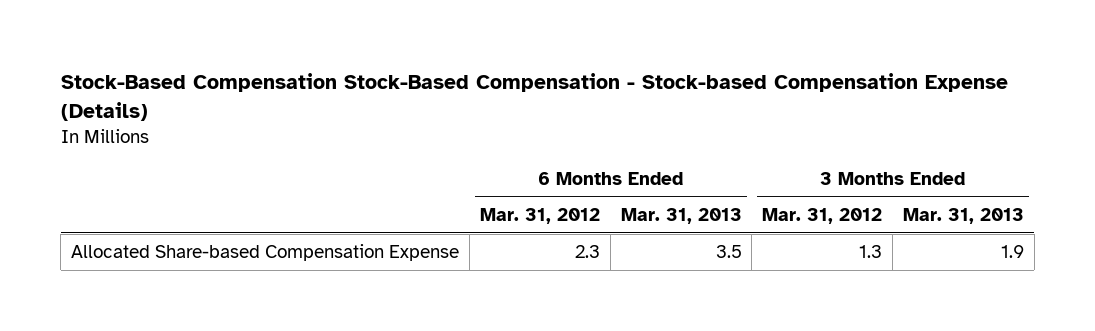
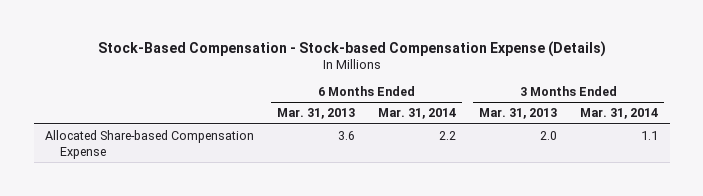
[60,73,1008,122] Stock-Based Compensation Stock-Based Compensation - Stock-based Compensation Expense (Details) -> [97,40,606,57] Stock-Based Compensation - Stock-based Compensation Expense (Details)
[479,208,600,225] Mar. 31, 2012 -> none
[762,208,883,225] Mar. 31, 2012 -> none
none -> [378,108,457,120] Mar. 31, 2014
none -> [580,108,659,120] Mar. 31, 2014
[715,245,742,259] 3.5 -> [338,130,356,140] 3.6
[1000,245,1024,259] 1.9 -> [540,130,558,140] 2.0

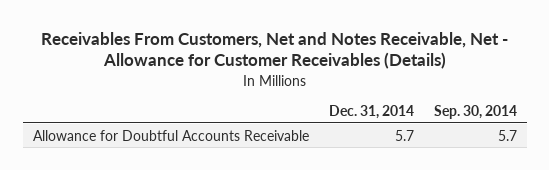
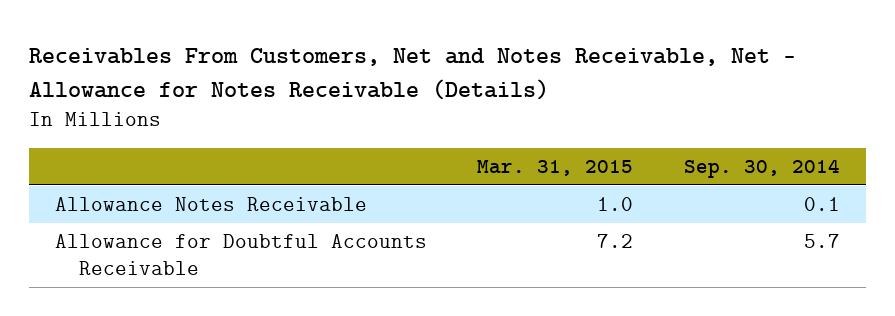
[40,31,508,70] Receivables From Customers, Net and Notes Receivable, Net - Allowance for Customer Receivables (Details) -> [29,48,797,100] Receivables From Customers, Net and Notes Receivable, Net - Allowance for Notes Receivable (Details)
[328,105,414,120] Dec. 31, 2014 -> none
none -> [477,160,634,177] Mar. 31, 2015
none -> [54,197,367,212] Allowance Notes Receivable

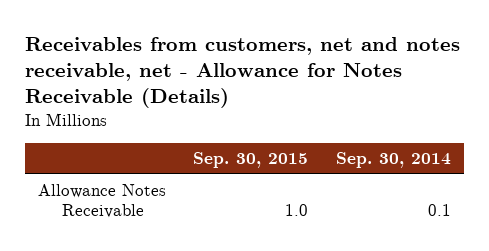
[29,48,797,100] Receivables From Customers, Net and Notes Receivable, Net - Allowance for Notes Receivable (Details) -> [24,36,460,109] Receivables from customers, net and notes receivable, net - Allowance for Notes Receivable (Details)
[477,160,634,177] Mar. 31, 2015 -> none
none -> [193,152,309,169] Sep. 30, 2015
[54,234,427,276] Allowance for Doubtful Accounts Receivable -> none

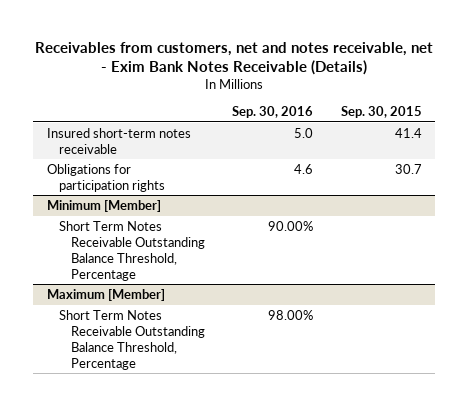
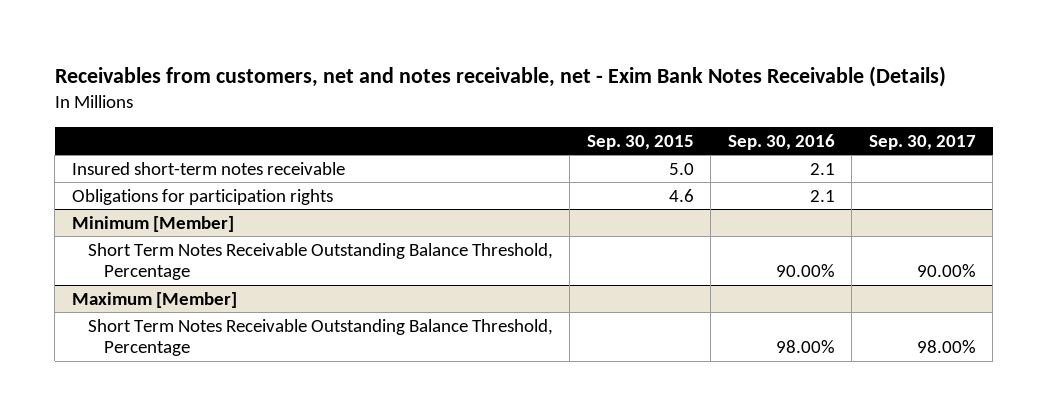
none -> [868,134,976,150] Sep. 30, 2017
[294,127,314,138] 5.0 -> [809,162,835,175] 2.1
[394,127,422,138] 41.4 -> [668,162,694,175] 5.0
[294,163,314,174] 4.6 -> [809,189,835,202] 2.1
[394,163,422,174] 30.7 -> [668,188,694,202] 4.6

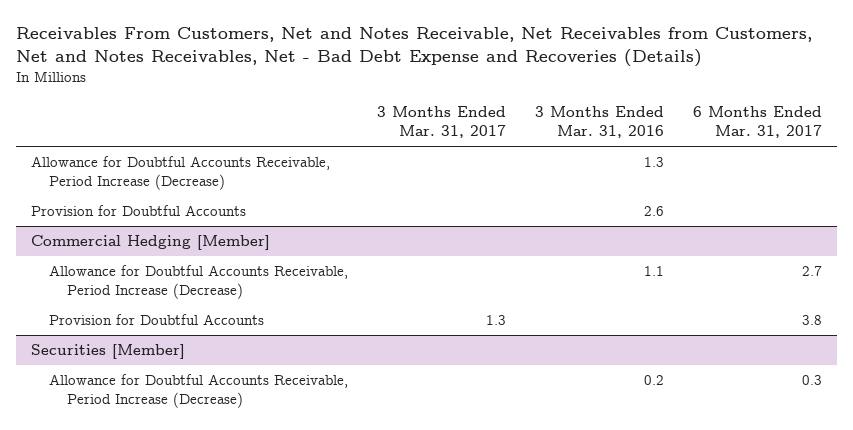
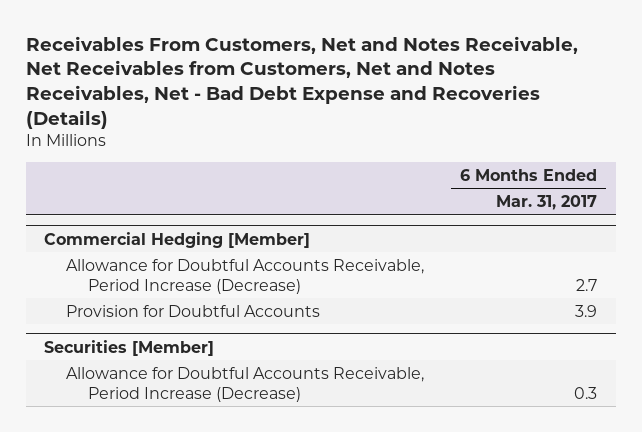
[377,106,507,139] 3 Months Ended Mar. 31, 2017 -> none
[535,106,665,139] 3 Months Ended Mar. 31, 2016 -> none
[30,156,330,191] Allowance for Doubtful Accounts Receivable, Period Increase (Decrease) -> none
[30,205,246,217] Provision for Doubtful Accounts -> none
[802,315,823,326] 3.8 -> [575,304,598,317] 3.9

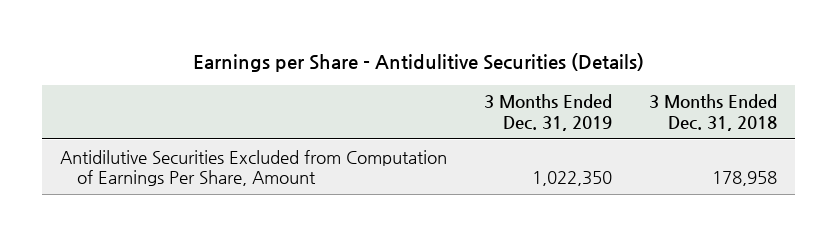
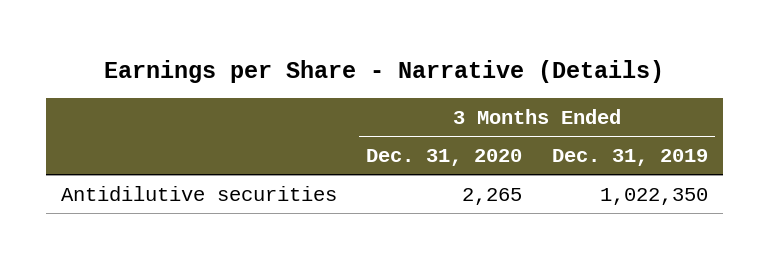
[192,53,644,73] Earnings per Share - Antidulitive Securities (Details) -> [104,59,665,83] Earnings per Share - Narrative (Details)
[648,94,777,131] 3 Months Ended Dec. 31, 2018 -> none
none -> [366,148,523,166] Dec. 31, 2020
[60,149,448,187] Antidilutive Securities Excluded from Computation of Earnings Per Share, Amount -> [60,185,337,201] Antidilutive securities

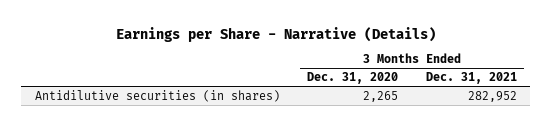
[551,148,708,166] Dec. 31, 2019 -> none
none -> [425,72,517,85] Dec. 31, 2021
[60,185,337,201] Antidilutive securities -> [34,89,280,102] Antidilutive securities (in shares)

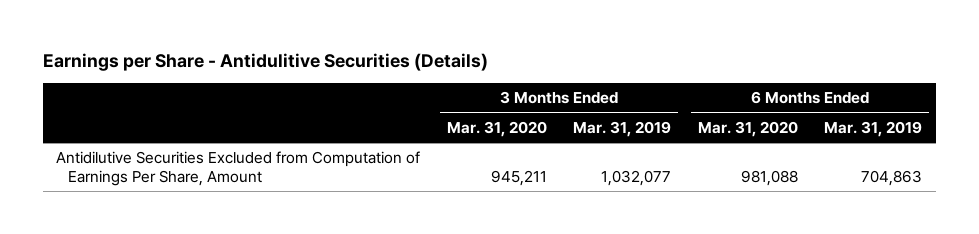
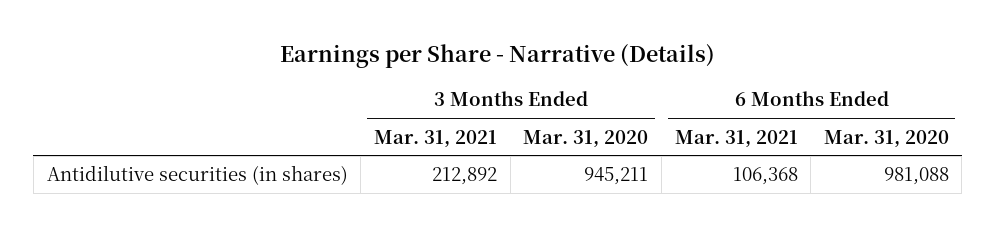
[43,53,489,72] Earnings per Share - Antidulitive Securities (Details) -> [279,44,715,69] Earnings per Share - Narrative (Details)
[573,120,672,137] Mar. 31, 2019 -> none
[824,120,923,137] Mar. 31, 2019 -> none
none -> [373,129,497,148] Mar. 31, 2021
none -> [674,129,798,148] Mar. 31, 2021
[56,151,421,186] Antidilutive Securities Excluded from Computation of Earnings Per Share, Amount -> [46,165,348,186] Antidilutive securities (in shares)

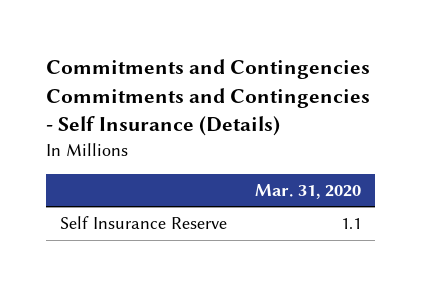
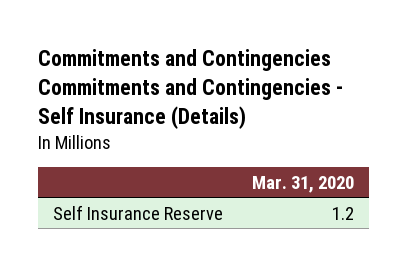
[341,218,362,230] 1.1 -> [332,206,355,220] 1.2

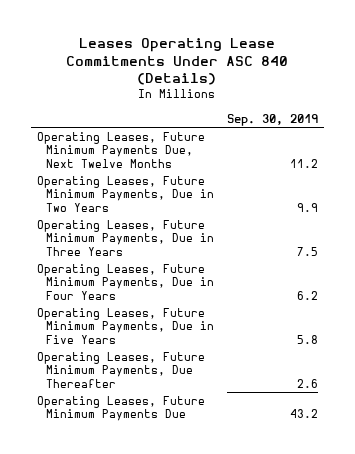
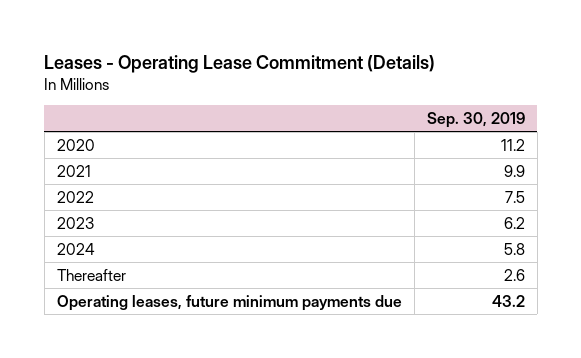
[66,38,289,85] Leases Operating Lease Commitments Under ASC 840 (Details) -> [44,54,436,73] Leases - Operating Lease Commitment (Details)
[37,132,206,168] Operating Leases, Future Minimum Payments Due, Next Twelve Months -> [56,138,95,151] 2020
[37,176,214,212] Operating Leases, Future Minimum Payments, Due in Two Years -> [56,164,91,177] 2021
[37,220,214,256] Operating Leases, Future Minimum Payments, Due in Three Years -> [56,190,94,203] 2022
[37,264,214,300] Operating Leases, Future Minimum Payments, Due in Four Years -> [56,216,94,229] 2023
[37,308,214,344] Operating Leases, Future Minimum Payments, Due in Five Years -> [56,242,95,255] 2024
[37,352,206,388] Operating Leases, Future Minimum Payments, Due Thereafter -> [56,268,126,281] Thereafter
[37,396,206,422] Operating Leases, Future Minimum Payments Due -> [56,294,402,311] Operating leases, future minimum payments due

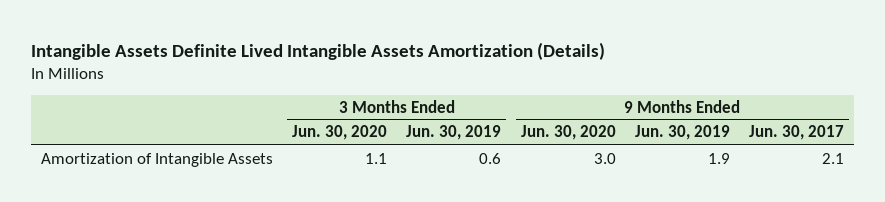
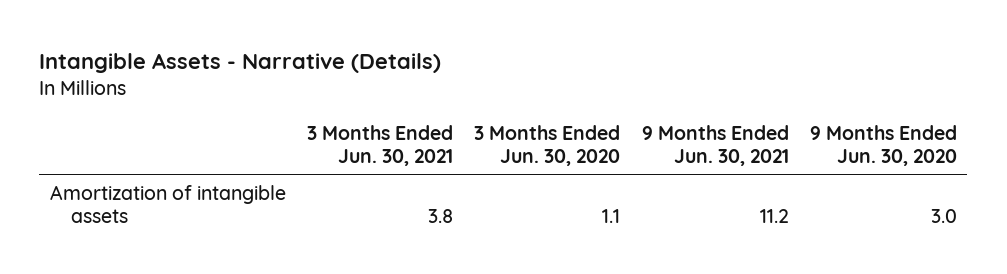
[31,41,606,60] Intangible Assets Definite Lived Intangible Assets Amortization (Details) -> [39,53,442,74] Intangible Assets - Narrative (Details)
[406,125,502,141] Jun. 30, 2019 -> none
[634,125,730,141] Jun. 30, 2019 -> none
[749,125,845,141] Jun. 30, 2017 -> none
none -> [307,124,454,166] 3 Months Ended Jun. 30, 2021
none -> [641,124,789,166] 9 Months Ended Jun. 30, 2021
[40,152,273,167] Amortization of Intangible Assets -> [49,185,286,224] Amortization of intangible assets

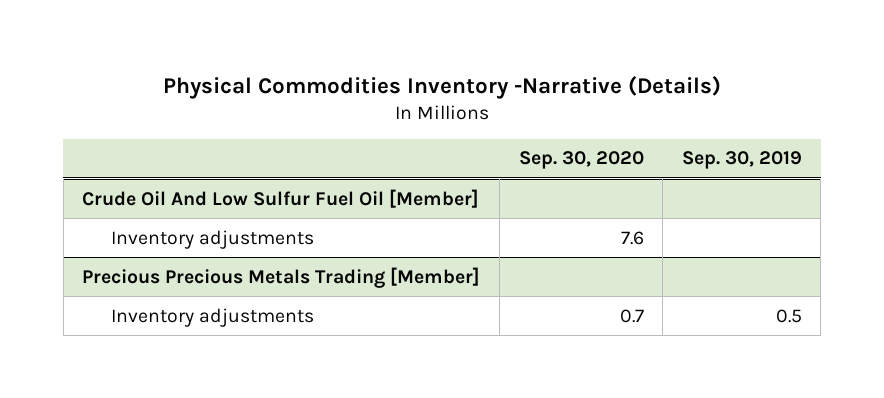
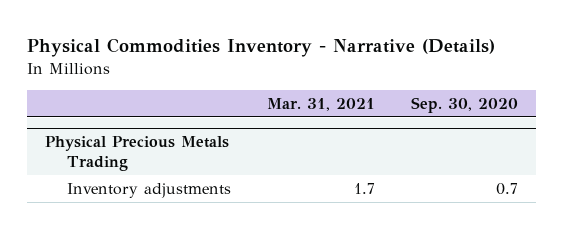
[163,76,722,100] Physical Commodities Inventory -Narrative (Details) -> [27,38,496,58] Physical Commodities Inventory - Narrative (Details)
[681,151,802,170] Sep. 30, 2019 -> none
none -> [267,98,376,112] Mar. 31, 2021
[82,188,480,208] Crude Oil And Low Sulfur Fuel Oil [Member] -> none
[110,229,314,249] Inventory adjustments -> none
[82,266,481,288] Precious Precious Metals Trading [Member] -> [45,136,230,172] Physical Precious Metals Trading

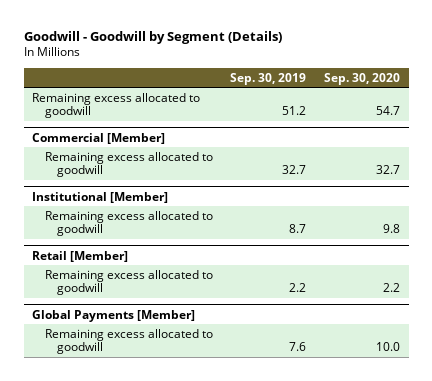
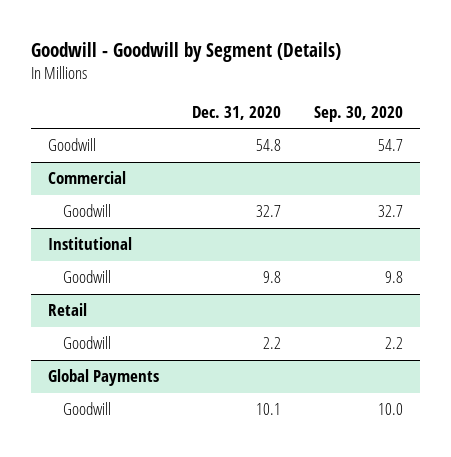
[230,72,307,85] Sep. 30, 2019 -> none
none -> [191,105,281,120] Dec. 31, 2020
[32,92,201,119] Remaining excess allocated to goodwill -> [47,138,96,152] Goodwill
[32,132,166,144] Commercial [Member] -> [47,171,126,185] Commercial
[44,151,213,178] Remaining excess allocated to goodwill -> [62,204,111,218] Goodwill
[32,191,169,203] Institutional [Member] -> [47,237,132,251] Institutional
[44,210,213,237] Remaining excess allocated to goodwill -> [62,270,111,284] Goodwill
[32,250,129,262] Retail [Member] -> [47,303,87,317] Retail
[44,269,213,296] Remaining excess allocated to goodwill -> [62,336,111,350] Goodwill
[32,309,196,322] Global Payments [Member] -> [47,369,159,387] Global Payments
[44,328,213,355] Remaining excess allocated to goodwill -> [62,402,111,416] Goodwill

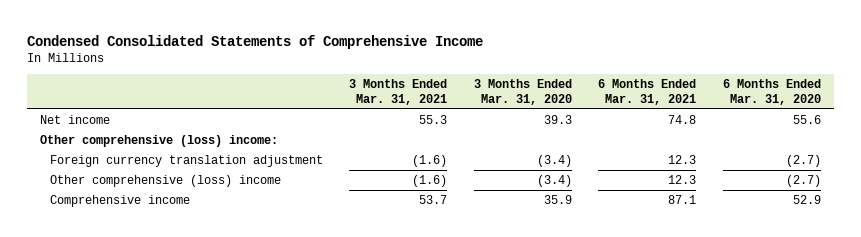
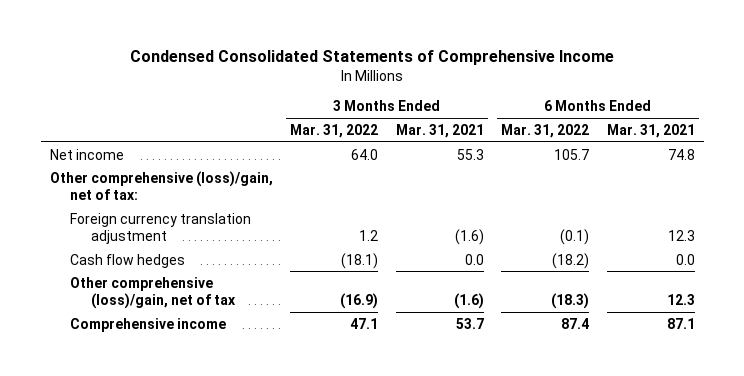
[473,79,572,105] 3 Months Ended Mar. 31, 2020 -> none
[722,79,821,105] 6 Months Ended Mar. 31, 2020 -> none
none -> [290,123,379,138] Mar. 31, 2022
none -> [501,123,590,138] Mar. 31, 2022
[40,134,279,147] Other comprehensive (loss) income: -> [49,170,273,201] Other comprehensive (loss)/gain, net of tax:
none -> [70,253,186,268] Cash flow hedges
[49,174,281,187] Other comprehensive (loss) income -> [70,276,236,310] Other comprehensive (loss)/gain, net of tax

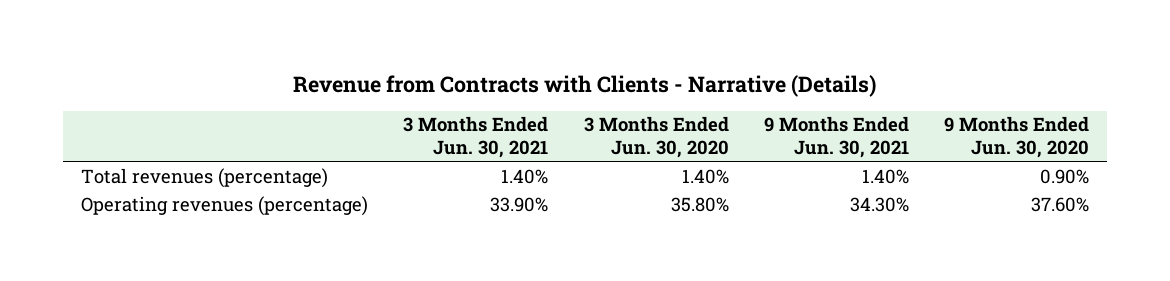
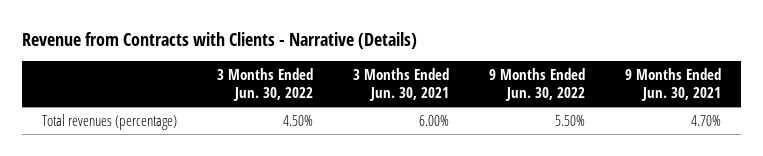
[583,116,729,159] 3 Months Ended Jun. 30, 2020 -> none
[944,116,1090,159] 9 Months Ended Jun. 30, 2020 -> none
none -> [217,67,314,102] 3 Months Ended Jun. 30, 2022
none -> [489,67,586,102] 9 Months Ended Jun. 30, 2022
[80,195,368,216] Operating revenues (percentage) -> none
[501,168,549,184] 1.40% -> [419,114,450,126] 6.00%
[861,168,909,184] 1.40% -> [691,114,722,126] 4.70%

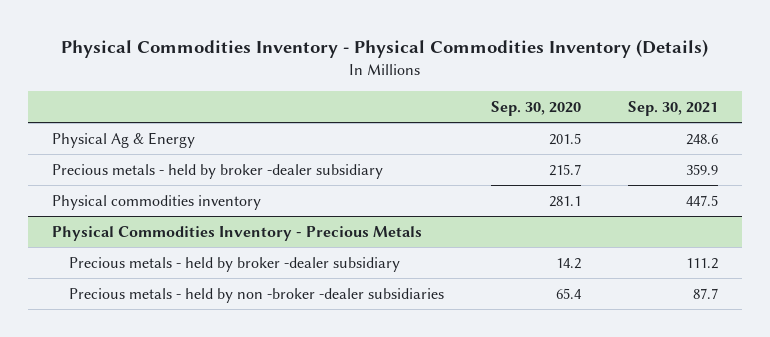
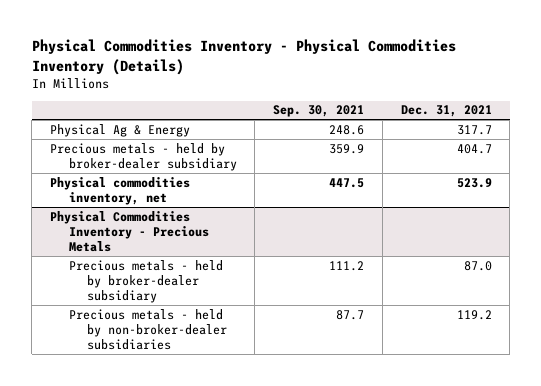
[491,100,582,116] Sep. 30, 2020 -> none
none -> [400,105,492,118] Dec. 31, 2021
[51,163,383,179] Precious metals - held by broker -dealer subsidiary -> [49,142,237,172] Precious metals - held by broker-dealer subsidiary
[51,194,261,210] Physical commodities inventory -> [49,176,190,206] Physical commodities inventory, net
[69,256,401,272] Precious metals - held by broker -dealer subsidiary -> [68,259,223,304] Precious metals - held by broker-dealer subsidiary
[69,287,445,303] Precious metals - held by non -broker -dealer subsidiaries -> [68,308,228,351] Precious metals - held by non-broker-dealer subsidiaries

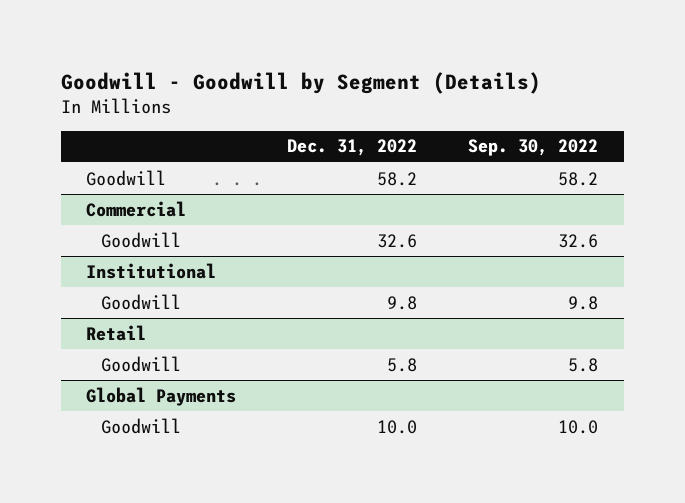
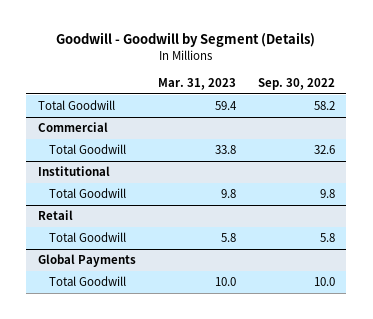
[287,139,418,157] Dec. 31, 2022 -> none
none -> [157,77,236,90] Mar. 31, 2023
[86,169,167,186] Goodwill -> [37,100,115,111] Total Goodwill
[101,231,182,248] Goodwill -> [48,144,126,155] Total Goodwill
[101,293,182,310] Goodwill -> [48,188,126,199] Total Goodwill
[101,355,182,372] Goodwill -> [48,232,126,243] Total Goodwill
[101,417,182,434] Goodwill -> [48,276,126,287] Total Goodwill

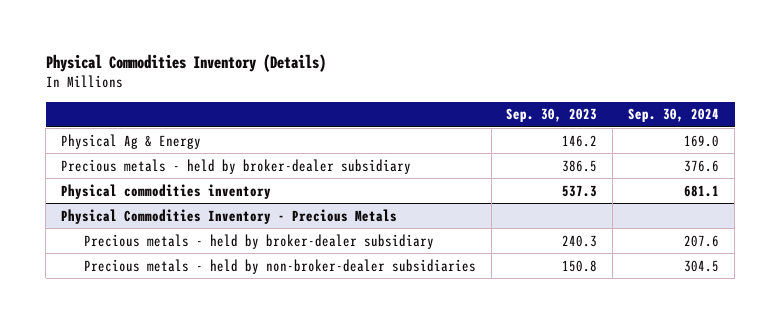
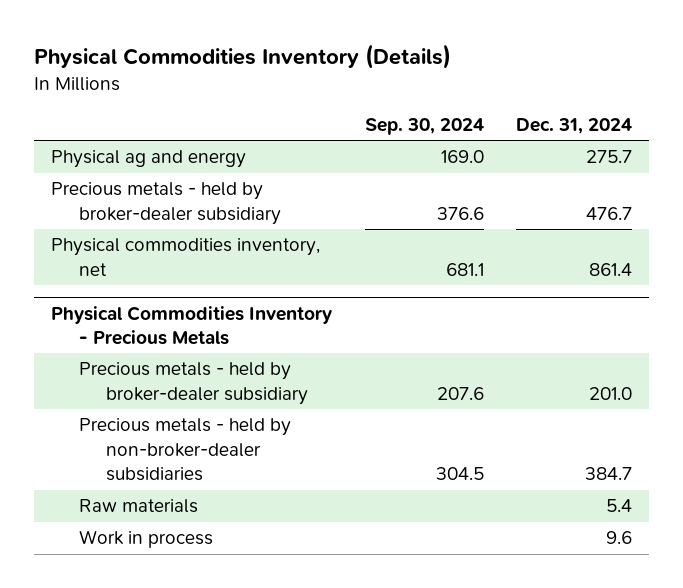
[506,108,598,123] Sep. 30, 2023 -> none
none -> [516,117,633,134] Dec. 31, 2024
[61,133,202,149] Physical Ag & Energy -> [50,150,246,169] Physical ag and energy
[61,183,272,199] Physical commodities inventory -> [50,238,320,276] Physical commodities inventory, net
none -> [78,499,198,514] Raw materials
none -> [78,530,213,549] Work in process

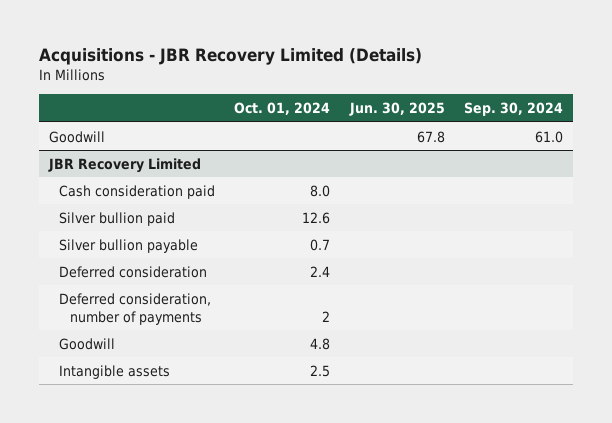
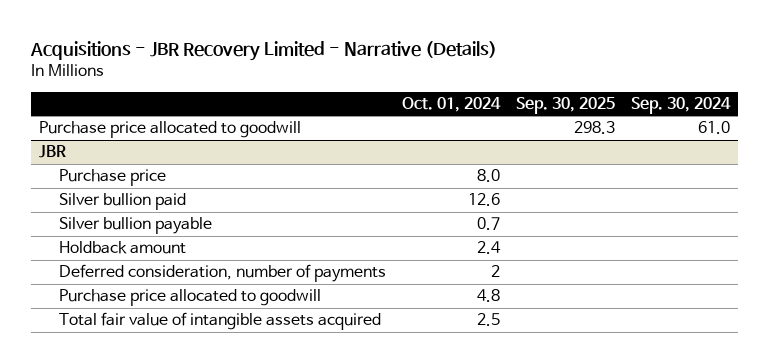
[38,47,422,65] Acquisitions - JBR Recovery Limited (Details) -> [29,40,497,61] Acquisitions - JBR Recovery Limited - Narrative (Details)
[348,102,445,117] Jun. 30, 2025 -> none
none -> [516,97,616,115] Sep. 30, 2025
[48,130,105,143] Goodwill -> [38,121,301,139] Purchase price allocated to goodwill
[47,157,201,173] JBR Recovery Limited -> [38,145,66,159] JBR
[59,184,216,199] Cash consideration paid -> [59,169,167,187] Purchase price
[59,265,208,278] Deferred consideration -> [59,241,187,255] Holdback amount
[59,337,116,350] Goodwill -> [59,289,322,307] Purchase price allocated to goodwill
[59,364,171,379] Intangible assets -> [59,312,382,331] Total fair value of intangible assets acquired

